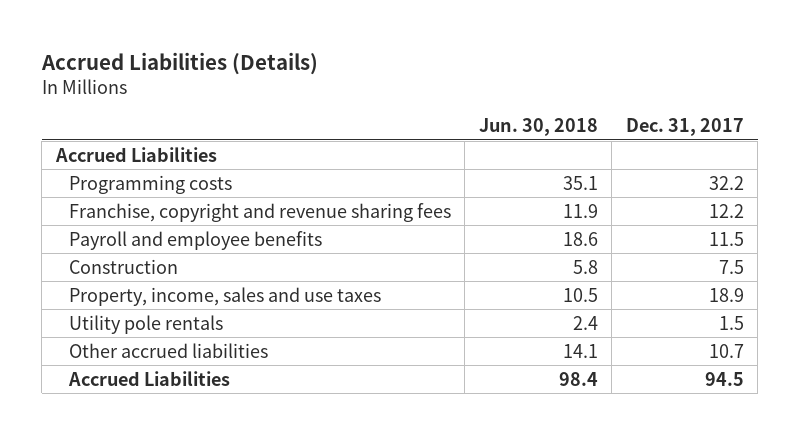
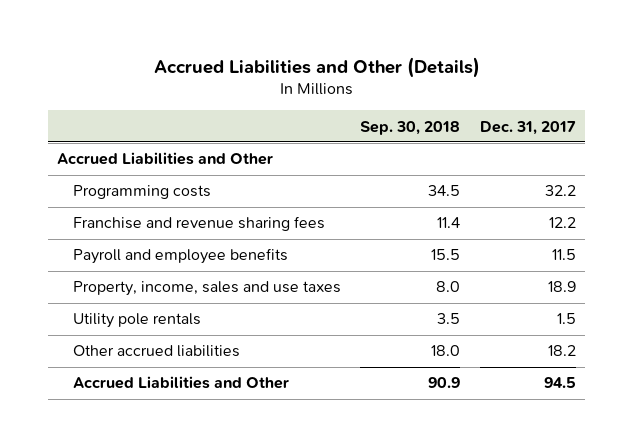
[40,51,318,75] Accrued Liabilities (Details) -> [153,56,480,78] Accrued Liabilities and Other (Details)
[478,118,598,137] Jun. 30, 2018 -> none
none -> [360,120,461,135] Sep. 30, 2018
[54,146,217,162] Accrued Liabilities -> [57,152,274,166] Accrued Liabilities and Other
[68,202,451,222] Franchise, copyright and revenue sharing fees -> [72,216,325,232] Franchise and revenue sharing fees
[68,258,178,274] Construction -> none
[708,343,744,358] 10.7 -> [547,345,576,357] 18.2
[67,370,230,386] Accrued Liabilities -> [72,376,289,390] Accrued Liabilities and Other

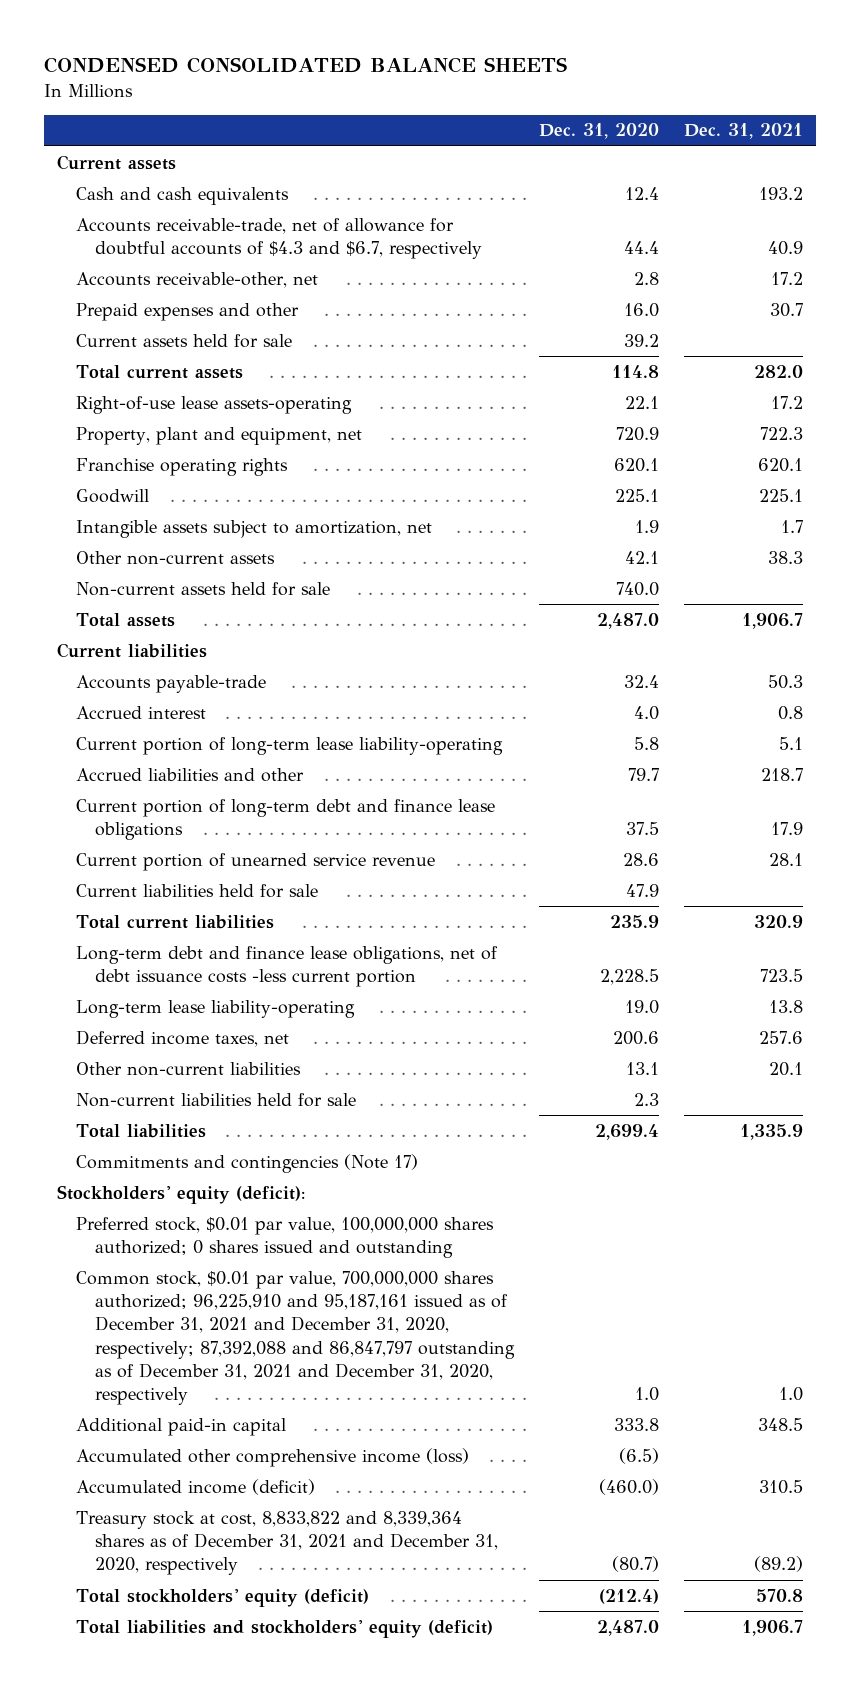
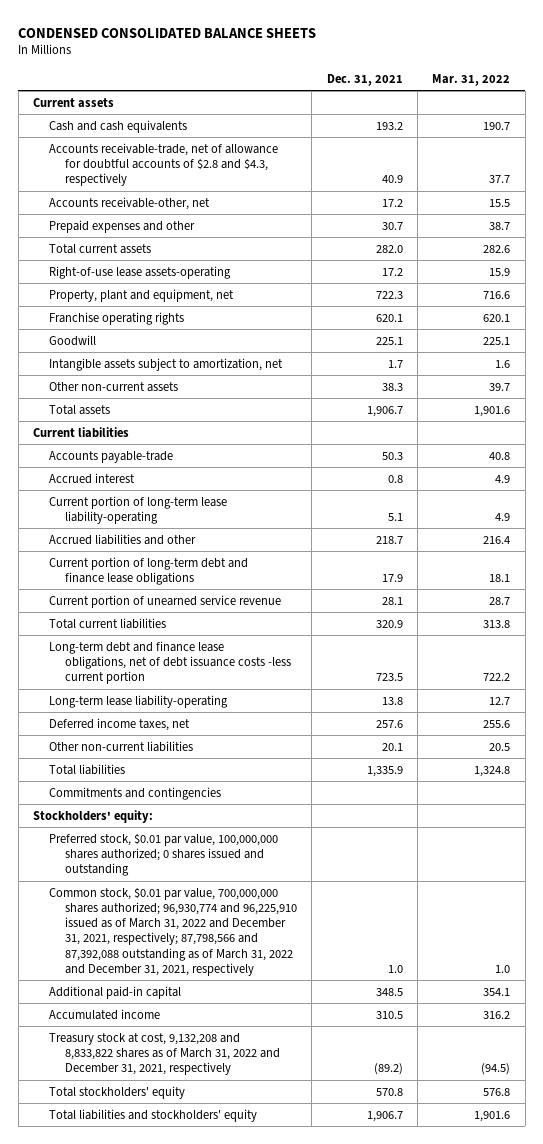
[539,123,660,140] Dec. 31, 2020 -> none
none -> [432,73,511,86] Mar. 31, 2022
[75,217,483,260] Accounts receivable-trade, net of allowance for doubtful accounts of $4.3 and $6.7, respectively -> [48,142,278,187] Accounts receivable-trade, net of allowance for doubtful accounts of $2.8 and $4.3, respectively
[75,333,292,348] Current assets held for sale -> none
[75,581,330,596] Non-current assets held for sale -> none
[75,883,318,898] Current liabilities held for sale -> none
[75,1092,356,1107] Non-current liabilities held for sale -> none
[75,1153,418,1173] Commitments and contingencies (Note 17) -> [48,786,221,800] Commitments and contingencies
[56,1184,305,1204] Stockholders' equity (deficit): -> [33,809,154,823] Stockholders' equity:
[75,1270,516,1406] Common stock, $0.01 par value, 700,000,000 shares authorized; 96,225,910 and 95,187,161 issued as of December 31, 2021 and December 31, 2020, respectively; 87,392,088 and 86,847,797 outstanding as of December 31, 2021 and December 31, 2020, respectively -> [48,886,297,976] Common stock, $0.01 par value, 700,000,000 shares authorized; 96,930,774 and 96,225,910 issued as of March 31, 2022 and December 31, 2021, respectively; 87,798,566 and 87,392,088 outstanding as of March 31, 2022 and December 31, 2021, respectively
[75,1447,469,1467] Accumulated other comprehensive income (loss) -> none
[75,1478,315,1495] Accumulated income (deficit) -> [48,1008,160,1020] Accumulated income
[75,1510,499,1576] Treasury stock at cost, 8,833,822 and 8,339,364 shares as of December 31, 2021 and December 31, 2020, respectively -> [48,1032,280,1076] Treasury stock at cost, 9,132,208 and 8,833,822 shares as of March 31, 2022 and December 31, 2021, respectively
[75,1588,369,1607] Total stockholders' equity (deficit) -> [48,1085,185,1099] Total stockholders' equity
[75,1619,493,1638] Total liabilities and stockholders' equity (deficit) -> [48,1108,257,1122] Total liabilities and stockholders' equity

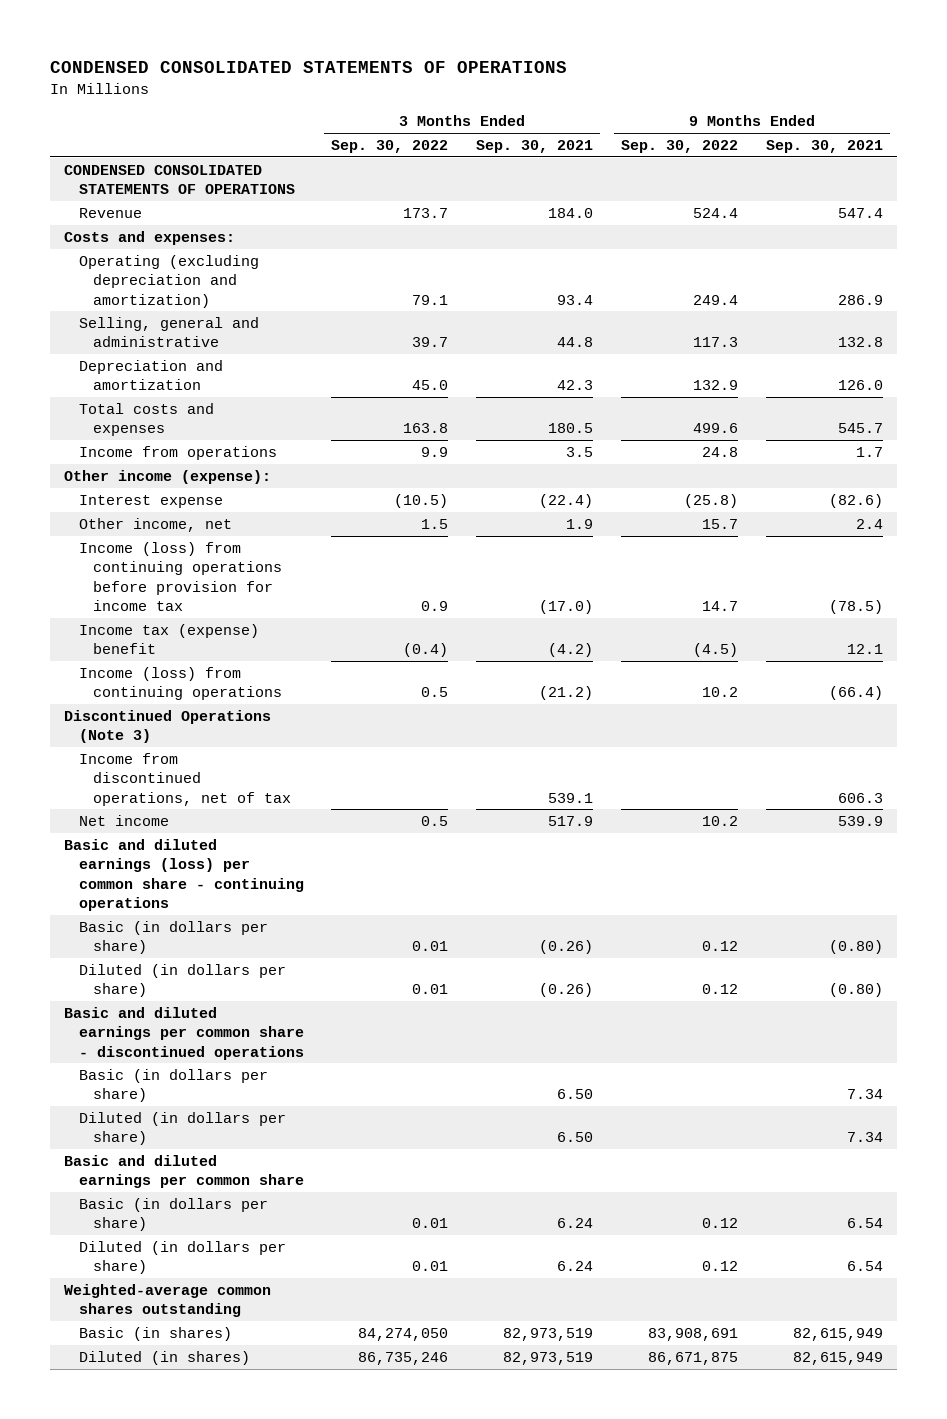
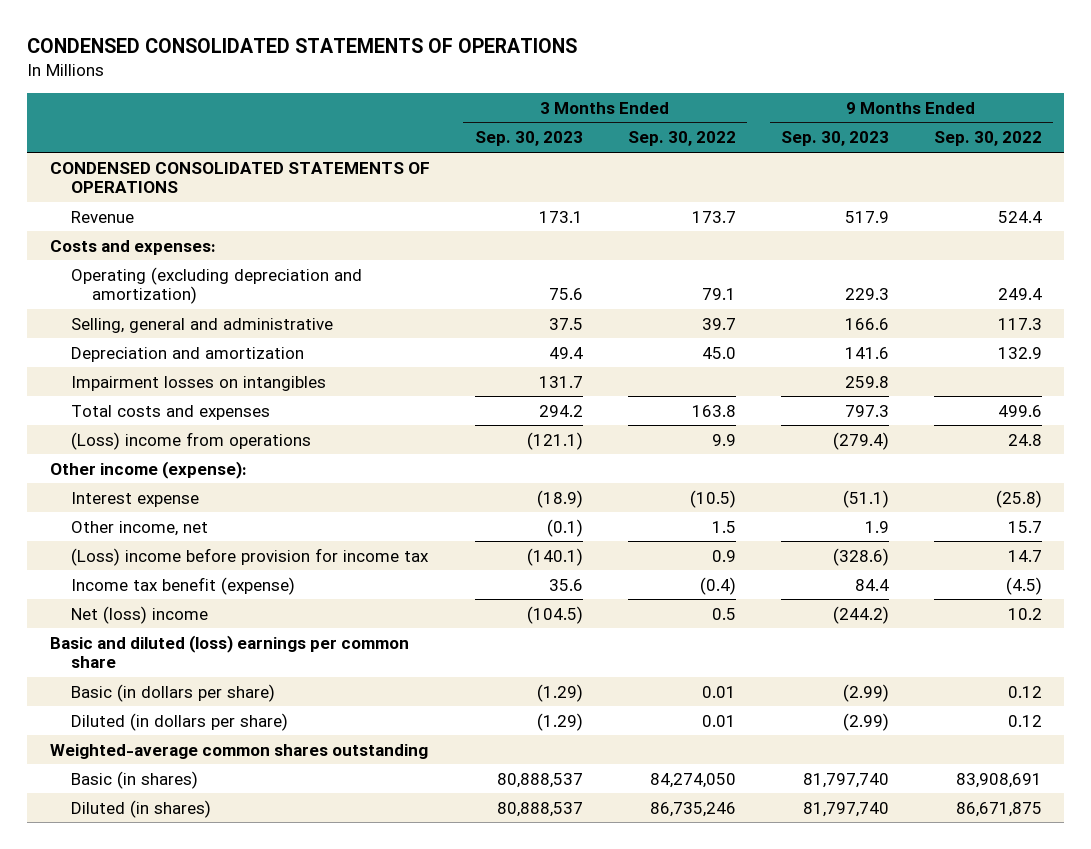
[476,139,594,153] Sep. 30, 2021 -> none
[766,139,884,153] Sep. 30, 2021 -> none
none -> [474,131,583,147] Sep. 30, 2023
none -> [780,131,889,147] Sep. 30, 2023
none -> [71,375,327,391] Impairment losses on intangibles
[78,445,277,460] Income from operations -> [71,431,312,450] (Loss) income from operations
[78,666,283,701] Income (loss) from continuing operations -> none
[63,709,271,744] Discontinued Operations (Note 3) -> none
[78,752,292,806] Income from discontinued operations, net of tax -> none
[63,838,304,911] Basic and diluted earnings (loss) per common share - continuing operations -> none
[78,920,268,955] Basic (in dollars per share) -> none
[78,963,286,998] Diluted (in dollars per share) -> none
[63,1006,304,1060] Basic and diluted earnings per common share - discontinued operations -> none
[78,1068,268,1103] Basic (in dollars per share) -> none
[78,1111,286,1146] Diluted (in dollars per share) -> none
[78,541,283,611] Income (loss) from continuing operations before provision for income tax -> [71,547,430,566] (Loss) income before provision for income tax
[78,623,259,655] Income tax (expense) benefit -> [71,576,296,595] Income tax benefit (expense)
[78,814,169,826] Net income -> [71,605,209,624] Net (loss) income
[63,1154,304,1189] Basic and diluted earnings per common share -> [49,634,409,669] Basic and diluted (loss) earnings per common share

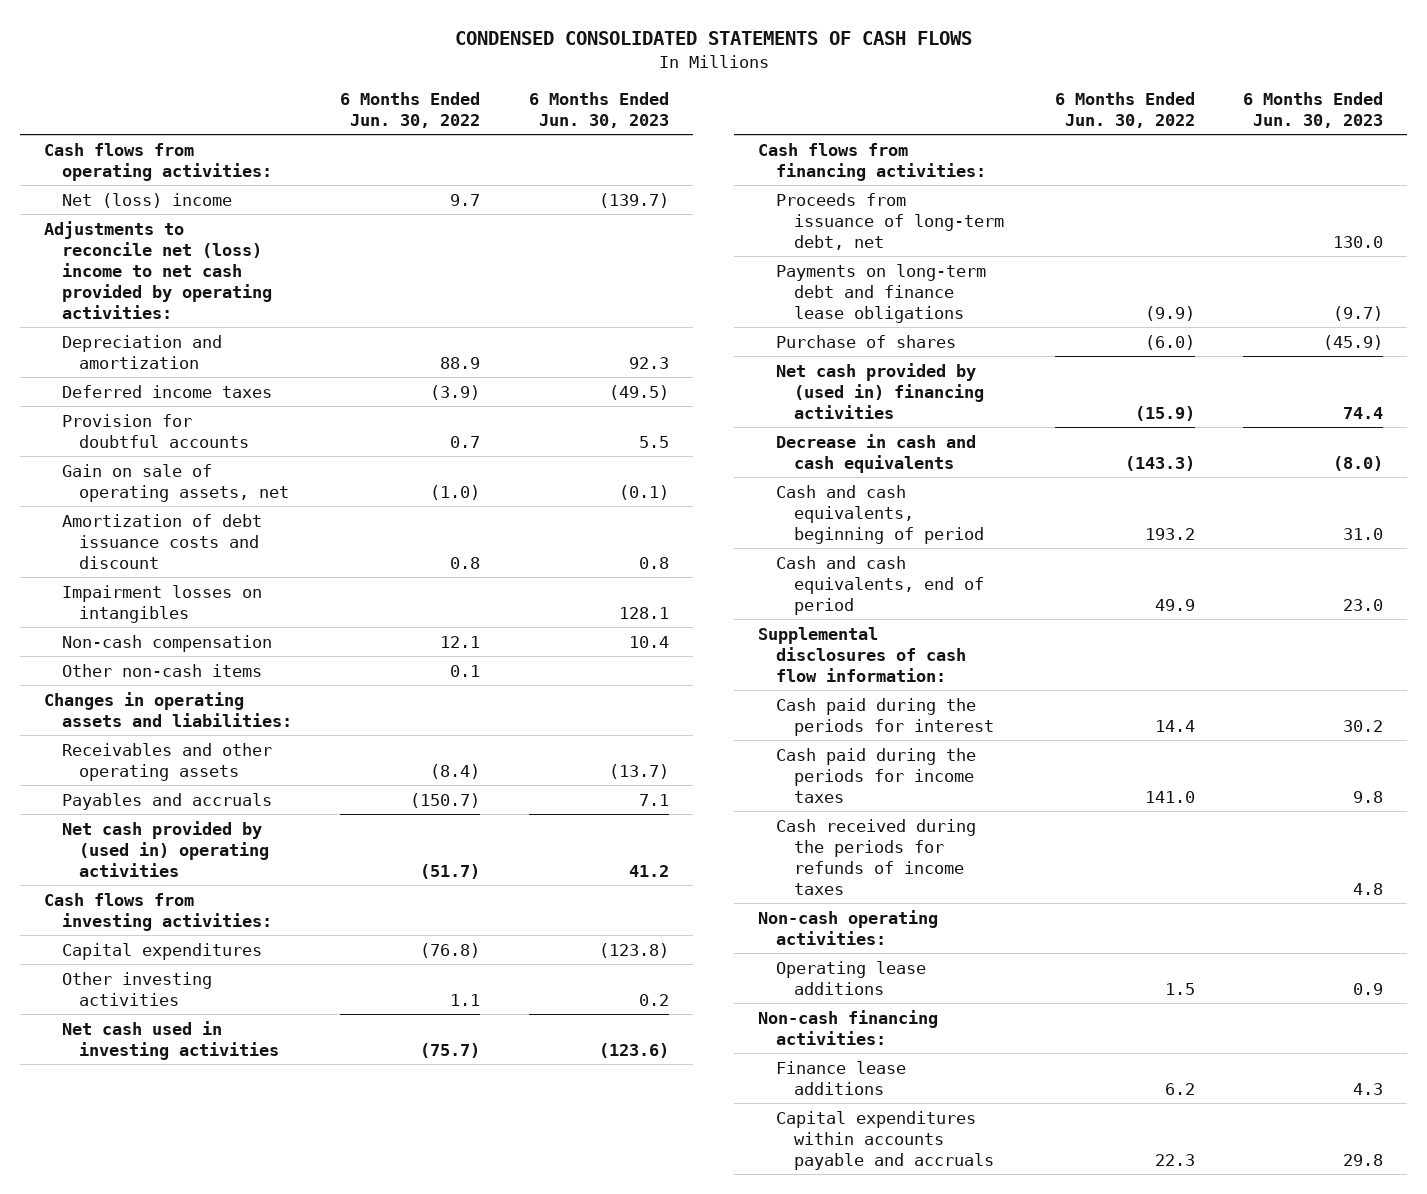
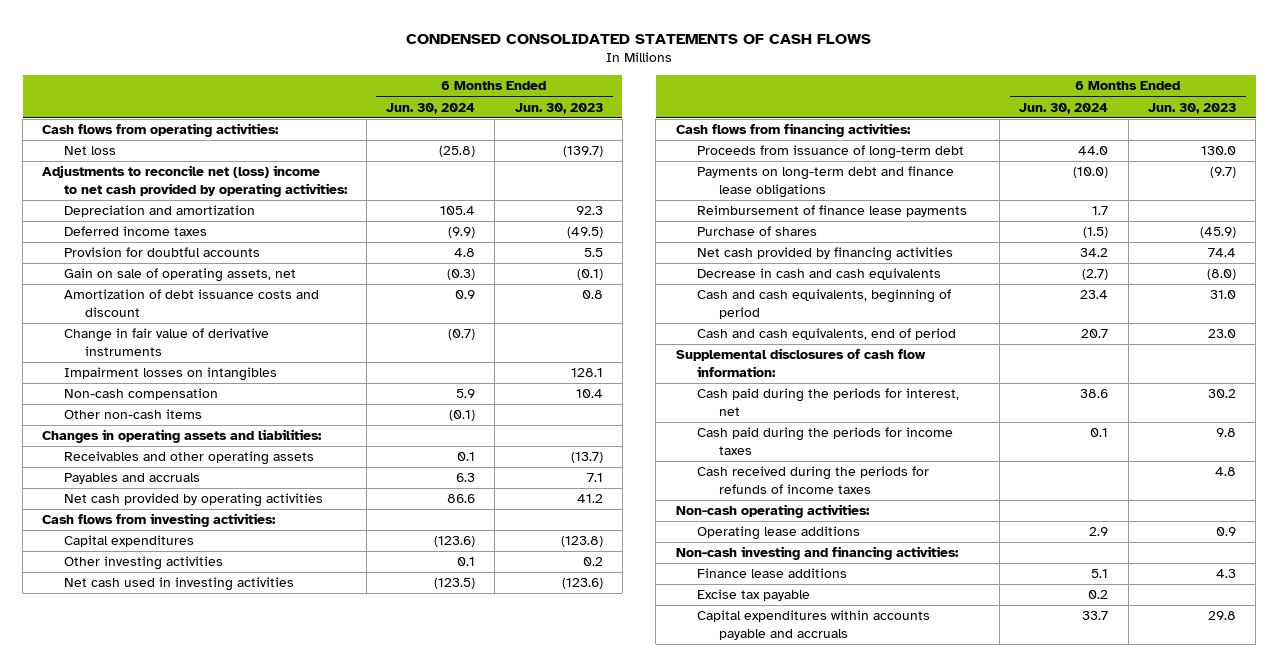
[340,91,481,128] 6 Months Ended Jun. 30, 2022 -> none
none -> [386,102,476,114] Jun. 30, 2024
[61,192,232,208] Net (loss) income -> [63,146,116,156] Net loss
none -> [63,328,269,356] Change in fair value of derivative instruments
[61,820,270,877] Net cash provided by (used in) operating activities -> [63,493,323,508] Net cash provided by operating activities
[776,192,1004,250] Proceeds from issuance of long-term debt, net -> [697,145,965,160] Proceeds from issuance of long-term debt
none -> [697,205,968,218] Reimbursement of finance lease payments
[776,362,984,419] Net cash provided by (used in) financing activities -> [697,247,954,262] Net cash provided by financing activities
[776,697,994,736] Cash paid during the periods for interest -> [697,388,960,416] Cash paid during the periods for interest, net
[758,1009,939,1045] Non-cash financing activities: -> [675,546,959,561] Non-cash investing and financing activities:
none -> [697,589,811,602] Excise tax payable

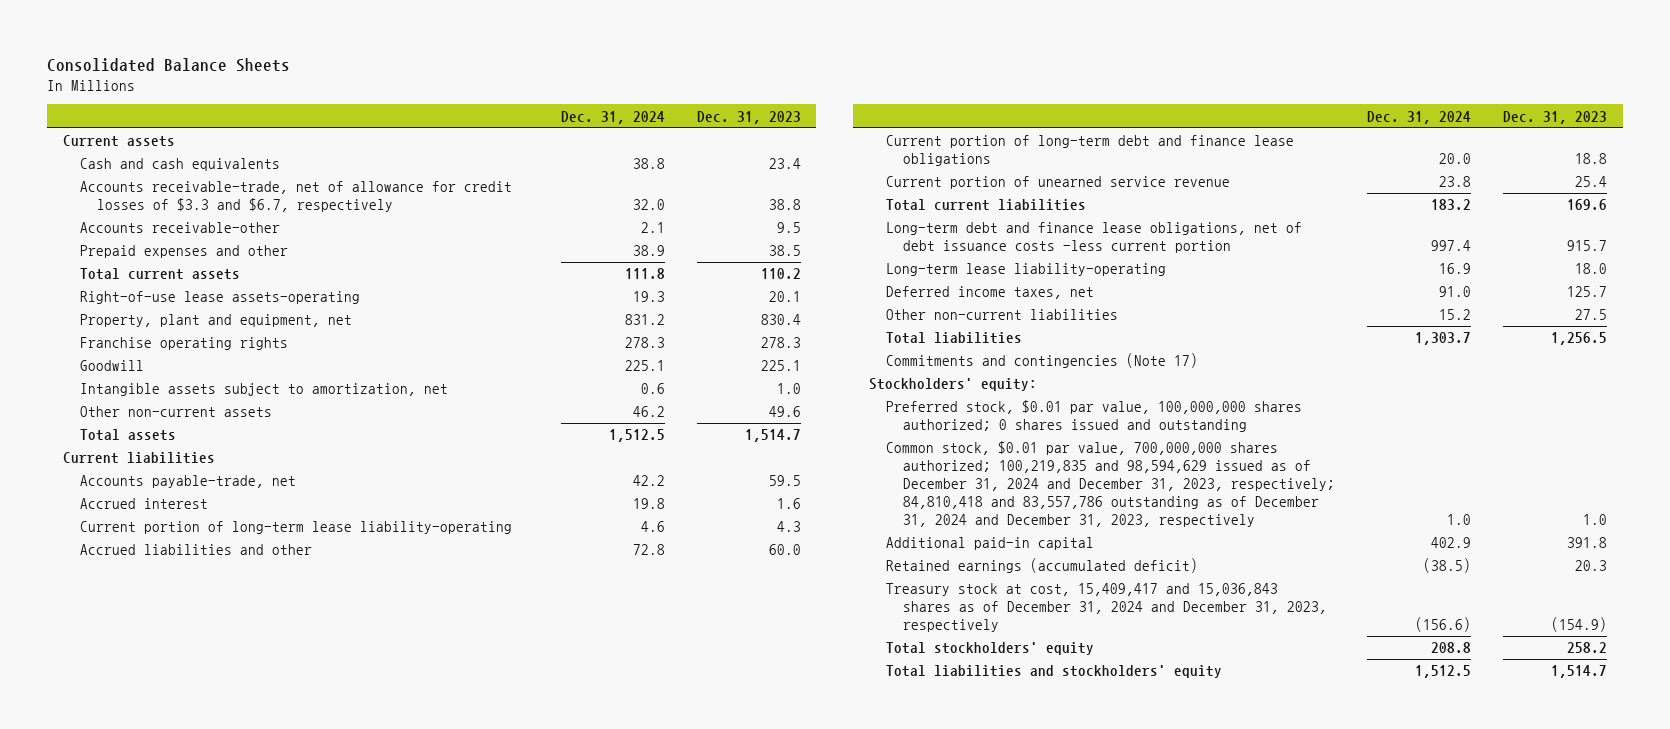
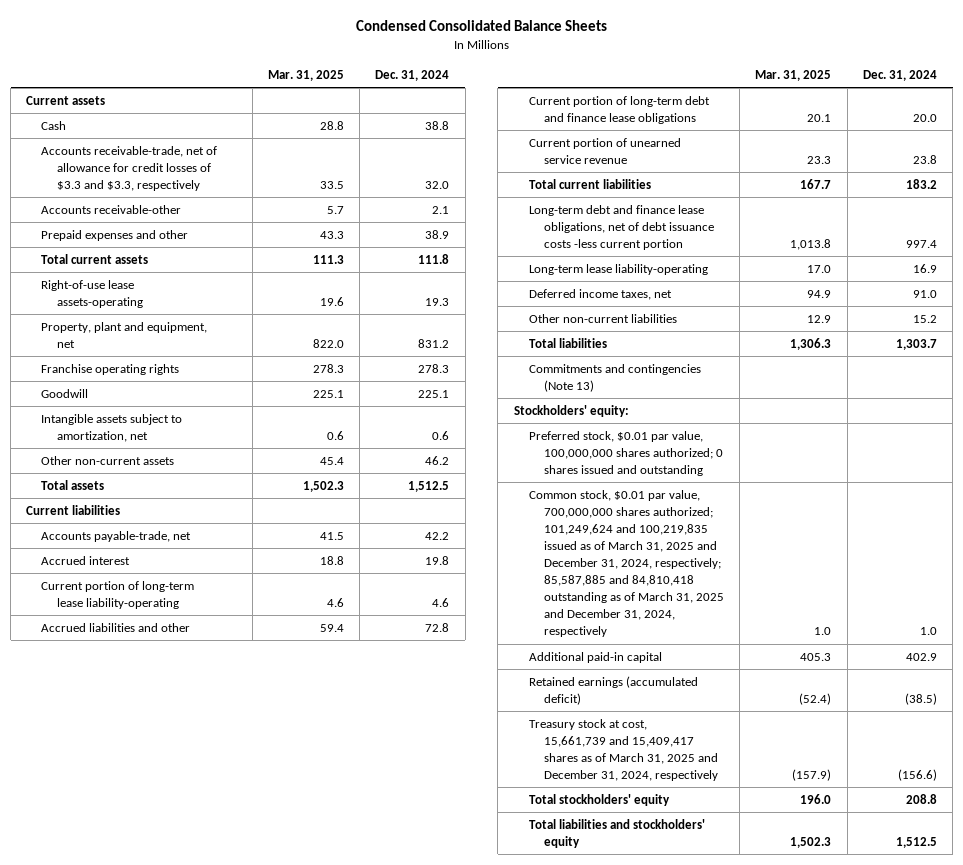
[47,57,291,72] Consolidated Balance Sheets -> [355,19,607,31] Condensed Consolidated Balance Sheets
[696,110,801,124] Dec. 31, 2023 -> none
none -> [268,69,345,81] Mar. 31, 2025
[80,158,281,172] Cash and cash equivalents -> [41,120,67,130] Cash
[80,181,513,213] Accounts receivable-trade, net of allowance for credit losses of $3.3 and $6.7, respectively -> [41,145,218,192] Accounts receivable-trade, net of allowance for credit losses of $3.3 and $3.3, respectively
[886,353,1199,369] Commitments and contingencies (Note 17) -> [528,363,701,392] Commitments and contingencies (Note 13)
[886,441,1336,527] Common stock, $0.01 par value, 700,000,000 shares authorized; 100,219,835 and 98,594,629 issued as of December 31, 2024 and December 31, 2023, respectively; 84,810,418 and 83,557,786 outstanding as of December 31, 2024 and December 31, 2023, respectively -> [528,489,725,638] Common stock, $0.01 par value, 700,000,000 shares authorized; 101,249,624 and 100,219,835 issued as of March 31, 2025 and December 31, 2024, respectively; 85,587,885 and 84,810,418 outstanding as of March 31, 2025 and December 31, 2024, respectively
[886,583,1328,633] Treasury stock at cost, 15,409,417 and 15,036,843 shares as of December 31, 2024 and December 31, 2023, respectively -> [528,718,719,782] Treasury stock at cost, 15,661,739 and 15,409,417 shares as of March 31, 2025 and December 31, 2024, respectively

